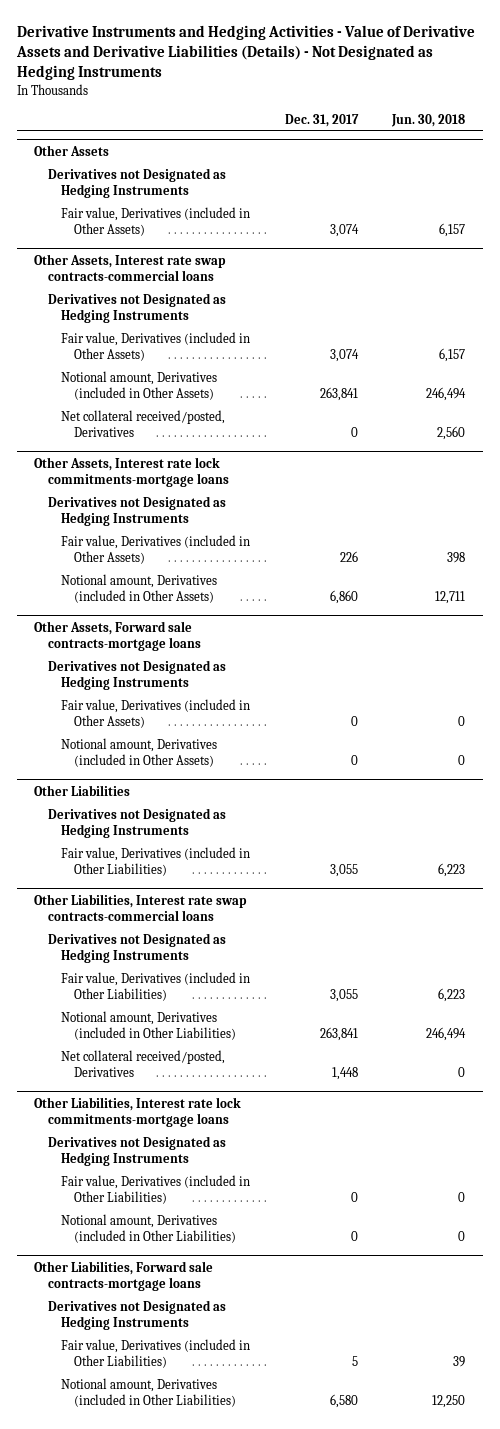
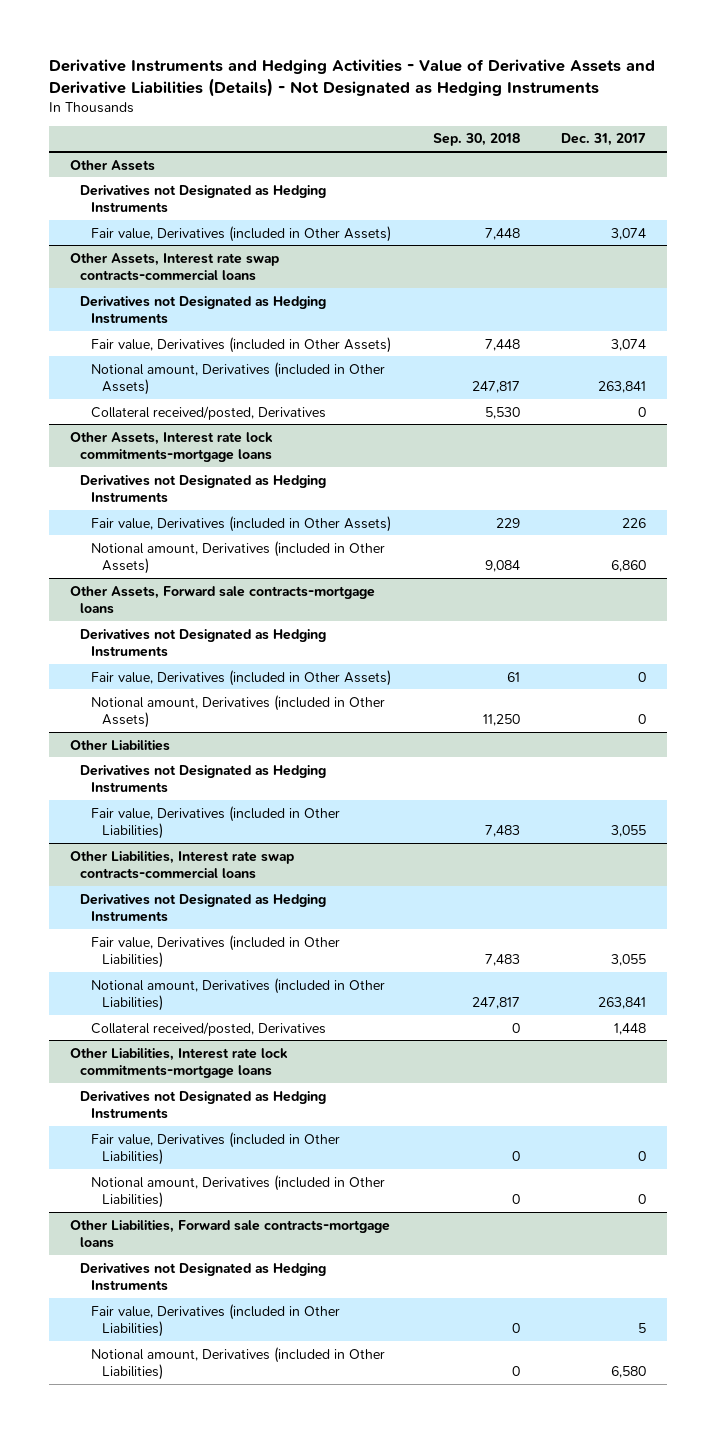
[391,113,466,127] Jun. 30, 2018 -> none
none -> [432,133,520,147] Sep. 30, 2018
[60,410,225,437] Net collateral received/posted, Derivatives -> [91,405,327,420] Collateral received/posted, Derivatives
[60,1050,225,1077] Net collateral received/posted, Derivatives -> [91,1021,327,1036] Collateral received/posted, Derivatives

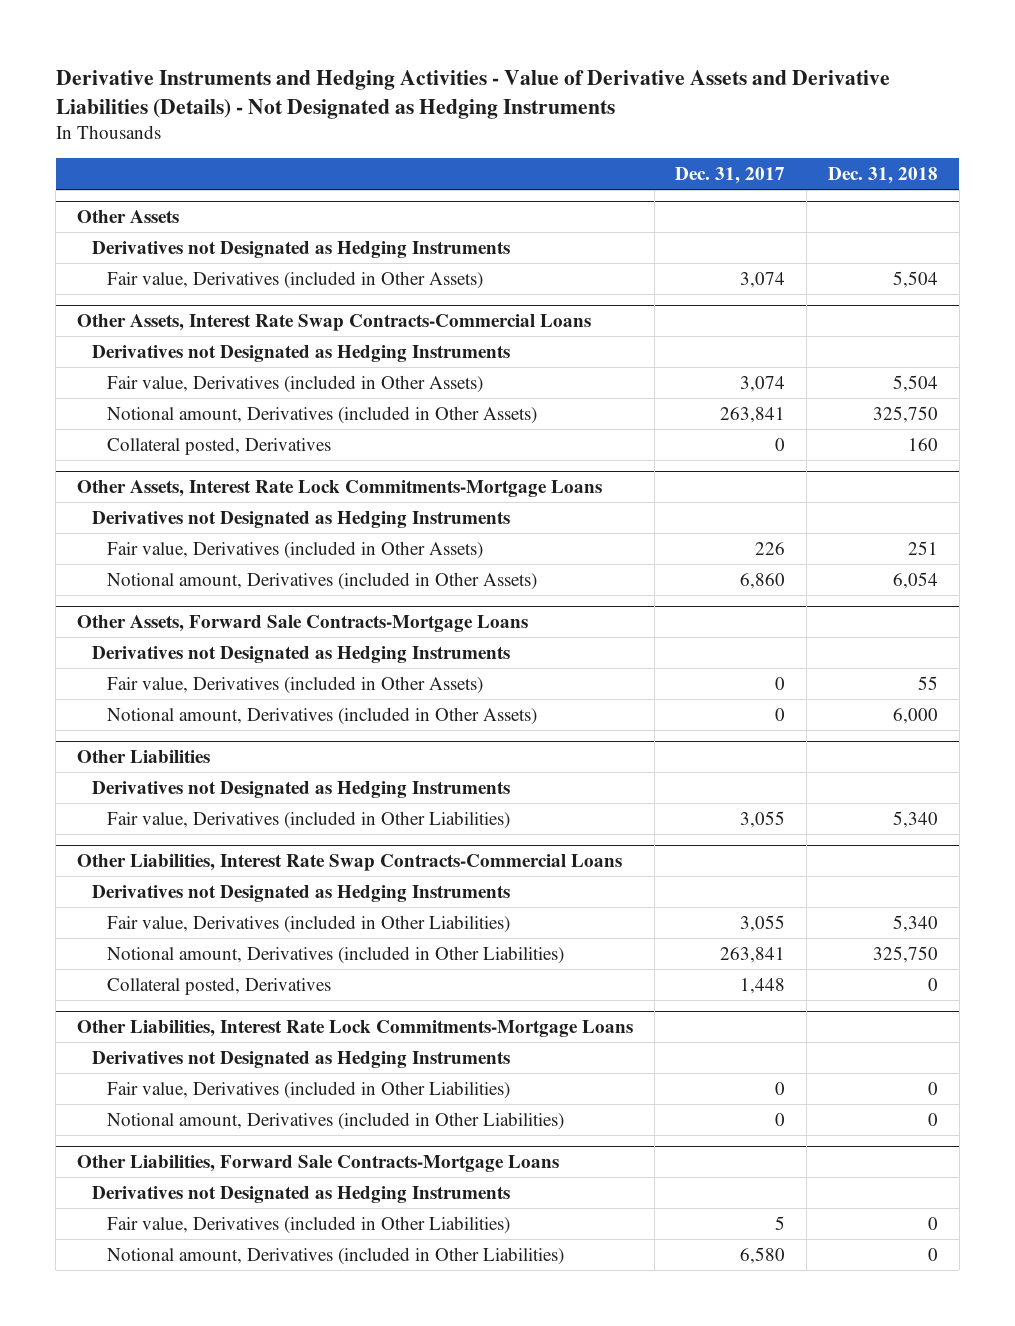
[432,133,520,147] Sep. 30, 2018 -> none
none -> [827,166,938,184] Dec. 31, 2018
[69,252,279,281] Other Assets, Interest rate swap contracts-commercial loans -> [77,313,592,331] Other Assets, Interest Rate Swap Contracts-Commercial Loans
[91,405,327,420] Collateral received/posted, Derivatives -> [107,436,332,455] Collateral posted, Derivatives
[69,431,273,462] Other Assets, Interest rate lock commitments-mortgage loans -> [77,479,603,497] Other Assets, Interest Rate Lock Commitments-Mortgage Loans
[69,585,375,614] Other Assets, Forward sale contracts-mortgage loans -> [77,614,529,632] Other Assets, Forward Sale Contracts-Mortgage Loans
[69,850,294,879] Other Liabilities, Interest rate swap contracts-commercial loans -> [77,853,623,871] Other Liabilities, Interest Rate Swap Contracts-Commercial Loans
[91,1021,327,1036] Collateral received/posted, Derivatives -> [107,976,332,995] Collateral posted, Derivatives
[69,1047,288,1078] Other Liabilities, Interest rate lock commitments-mortgage loans -> [77,1019,634,1037] Other Liabilities, Interest Rate Lock Commitments-Mortgage Loans
[69,1219,390,1248] Other Liabilities, Forward sale contracts-mortgage loans -> [77,1154,560,1172] Other Liabilities, Forward Sale Contracts-Mortgage Loans

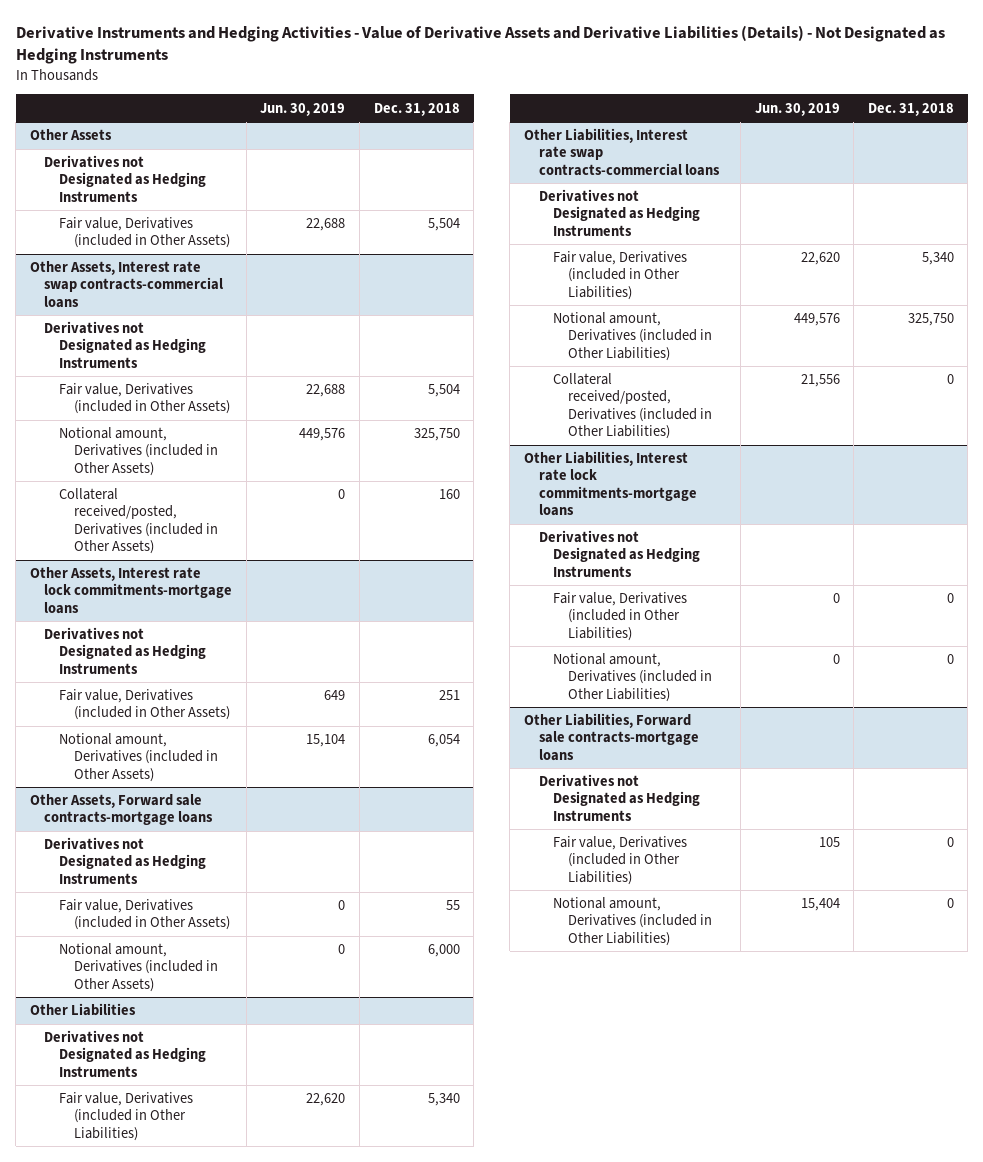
[675,166,786,184] Dec. 31, 2017 -> none
none -> [260,102,346,116] Jun. 30, 2019
[77,313,592,331] Other Assets, Interest Rate Swap Contracts-Commercial Loans -> [29,261,224,308] Other Assets, Interest rate swap contracts-commercial loans
[107,436,332,455] Collateral posted, Derivatives -> none
none -> [59,488,219,554] Collateral received/posted, Derivatives (included in Other Assets)
[77,479,603,497] Other Assets, Interest Rate Lock Commitments-Mortgage Loans -> [29,567,233,614] Other Assets, Interest rate lock commitments-mortgage loans
[77,614,529,632] Other Assets, Forward Sale Contracts-Mortgage Loans -> [29,794,214,826] Other Assets, Forward sale contracts-mortgage loans
[77,853,623,871] Other Liabilities, Interest Rate Swap Contracts-Commercial Loans -> [523,128,720,176] Other Liabilities, Interest rate swap contracts-commercial loans
[107,976,332,995] Collateral posted, Derivatives -> none
none -> [553,373,713,439] Collateral received/posted, Derivatives (included in Other Liabilities)
[77,1019,634,1037] Other Liabilities, Interest Rate Lock Commitments-Mortgage Loans -> [523,451,697,516] Other Liabilities, Interest rate lock commitments-mortgage loans
[77,1154,560,1172] Other Liabilities, Forward Sale Contracts-Mortgage Loans -> [523,713,699,761] Other Liabilities, Forward sale contracts-mortgage loans

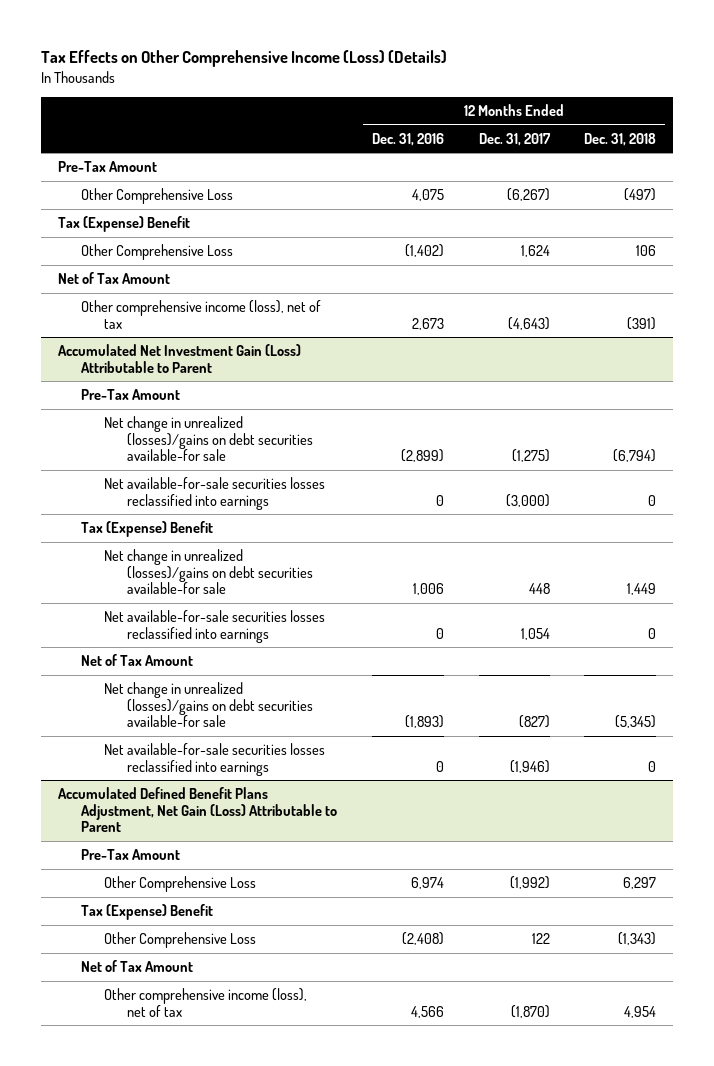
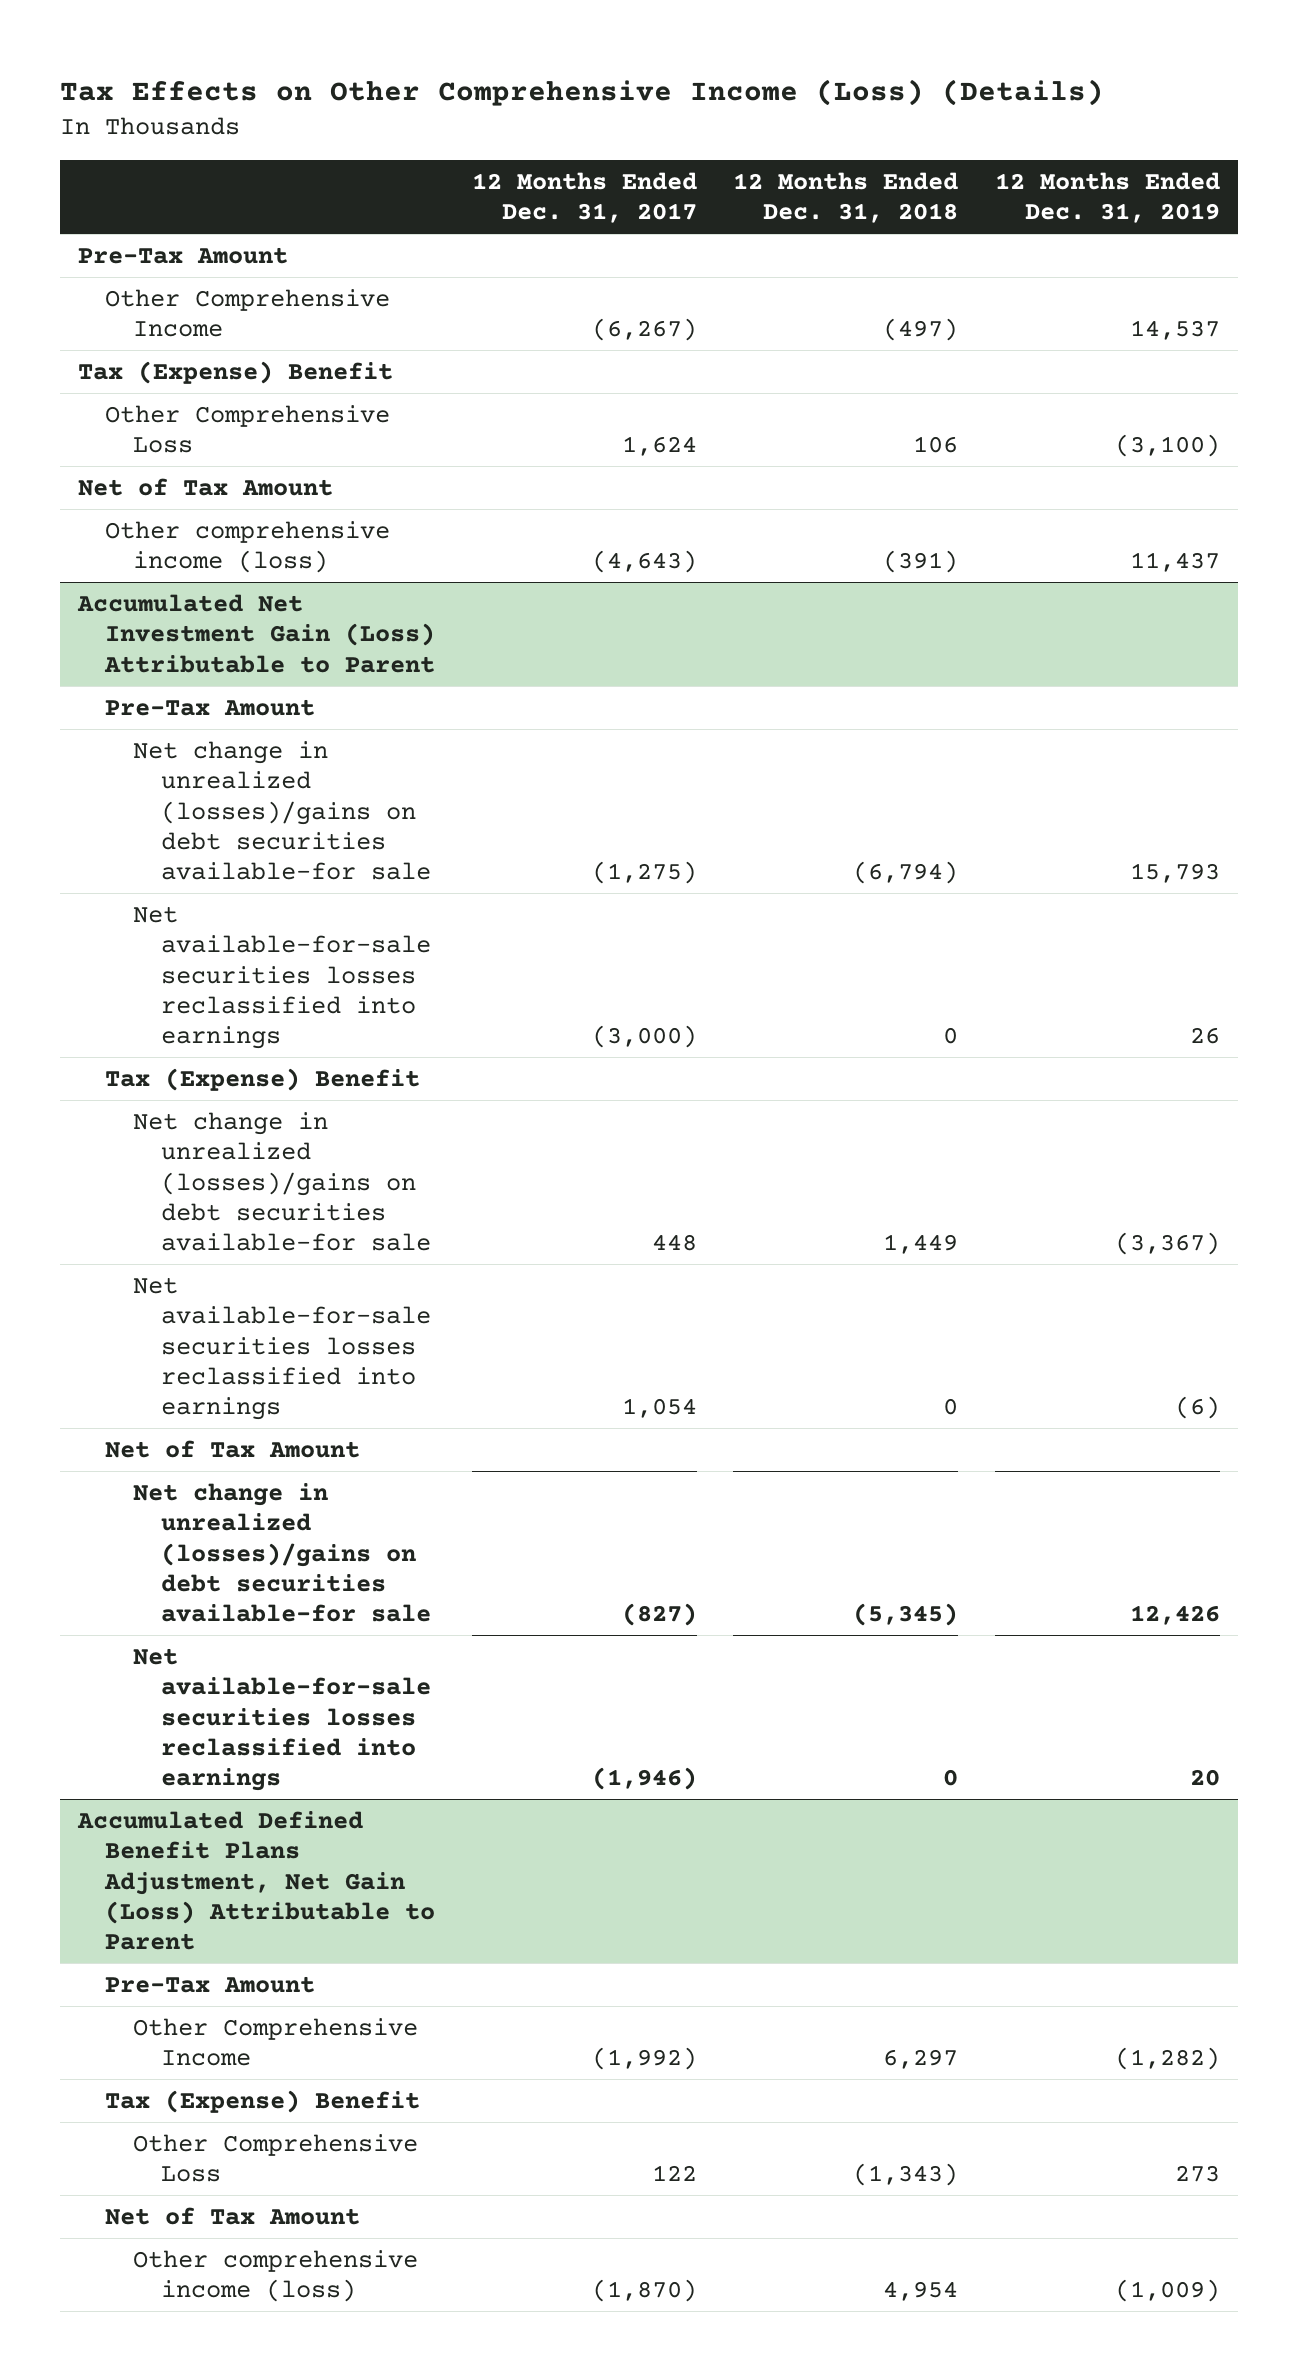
[371,132,444,146] Dec. 31, 2016 -> none
none -> [994,171,1220,224] 12 Months Ended Dec. 31, 2019
[81,188,234,205] Other Comprehensive Loss -> [105,288,391,338] Other Comprehensive Income
[81,300,322,329] Other comprehensive income (loss), net of tax -> [105,520,391,574] Other comprehensive income (loss)
[104,876,257,893] Other Comprehensive Loss -> [133,2017,419,2067] Other Comprehensive Income
[104,988,308,1017] Other comprehensive income (loss), net of tax -> [133,2249,419,2303] Other comprehensive income (loss)

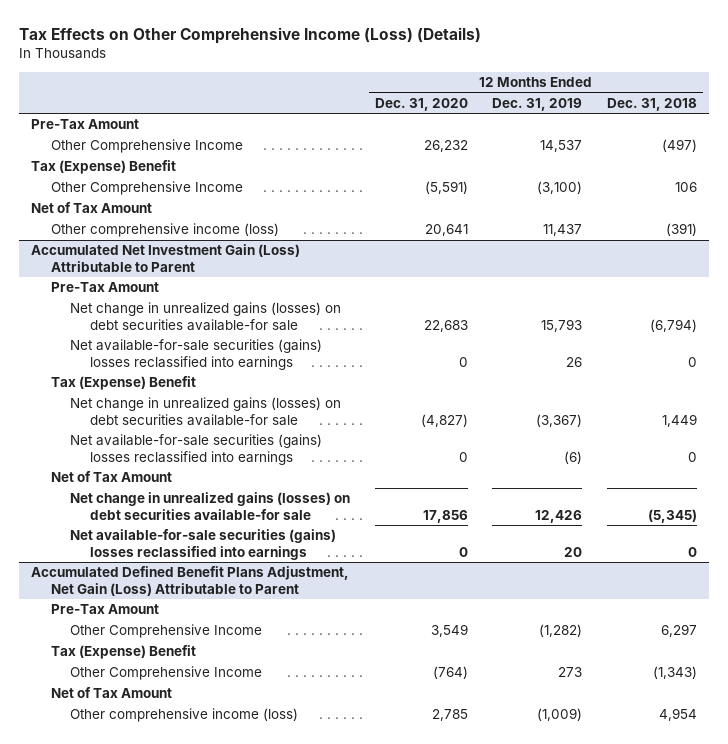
[471,171,697,224] 12 Months Ended Dec. 31, 2017 -> none
none -> [374,97,468,111] Dec. 31, 2020
[105,404,391,454] Other Comprehensive Loss -> [50,181,243,196] Other Comprehensive Income
[133,740,431,881] Net change in unrealized (losses)/gains on debt securities available-for sale -> [70,302,342,331] Net change in unrealized gains (losses) on debt securities available-for sale
[133,905,431,1050] Net available-for-sale securities losses reclassified into earnings -> [70,339,323,370] Net available-for-sale securities (gains) losses reclassified into earnings
[133,1111,431,1252] Net change in unrealized (losses)/gains on debt securities available-for sale -> [70,397,342,426] Net change in unrealized gains (losses) on debt securities available-for sale
[133,1276,431,1421] Net available-for-sale securities losses reclassified into earnings -> [70,434,323,465] Net available-for-sale securities (gains) losses reclassified into earnings
[133,1482,431,1623] Net change in unrealized (losses)/gains on debt securities available-for sale -> [70,492,351,520] Net change in unrealized gains (losses) on debt securities available-for sale
[133,1647,431,1792] Net available-for-sale securities losses reclassified into earnings -> [70,529,337,560] Net available-for-sale securities (gains) losses reclassified into earnings
[133,2133,419,2183] Other Comprehensive Loss -> [70,666,263,681] Other Comprehensive Income

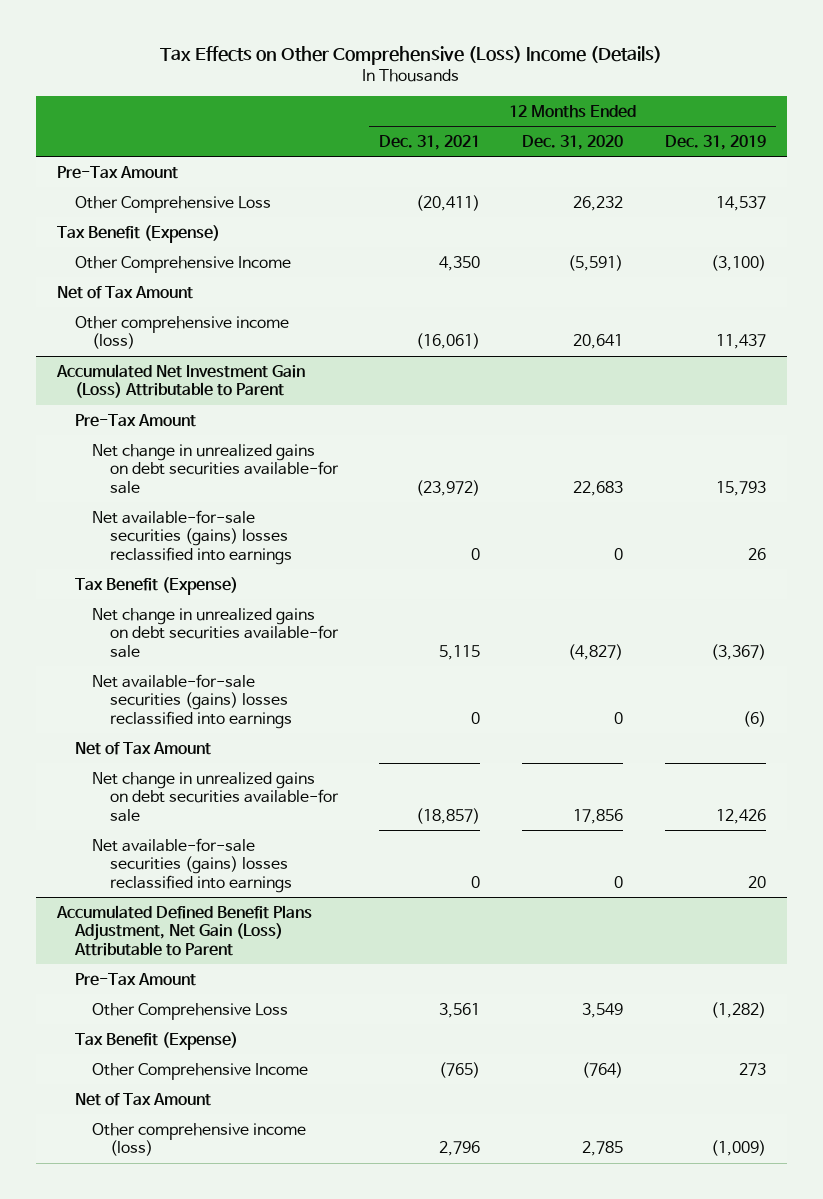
[18,26,481,44] Tax Effects on Other Comprehensive Income (Loss) (Details) -> [160,45,663,65] Tax Effects on Other Comprehensive (Loss) Income (Details)
[607,97,698,111] Dec. 31, 2018 -> none
none -> [379,134,481,150] Dec. 31, 2021
[50,139,243,154] Other Comprehensive Income -> [74,195,271,213] Other Comprehensive Loss
[30,160,176,175] Tax (Expense) Benefit -> [56,224,220,243] Tax Benefit (Expense)
[70,302,342,331] Net change in unrealized gains (losses) on debt securities available-for sale -> [92,443,339,494] Net change in unrealized gains on debt securities available-for sale
[50,376,196,391] Tax (Expense) Benefit -> [74,576,238,595] Tax Benefit (Expense)
[70,397,342,426] Net change in unrealized gains (losses) on debt securities available-for sale -> [92,607,339,658] Net change in unrealized gains on debt securities available-for sale
[70,492,351,520] Net change in unrealized gains (losses) on debt securities available-for sale -> [92,771,339,822] Net change in unrealized gains on debt securities available-for sale
[70,624,263,639] Other Comprehensive Income -> [92,1002,289,1020] Other Comprehensive Loss
[50,645,196,660] Tax (Expense) Benefit -> [74,1031,238,1050] Tax Benefit (Expense)

